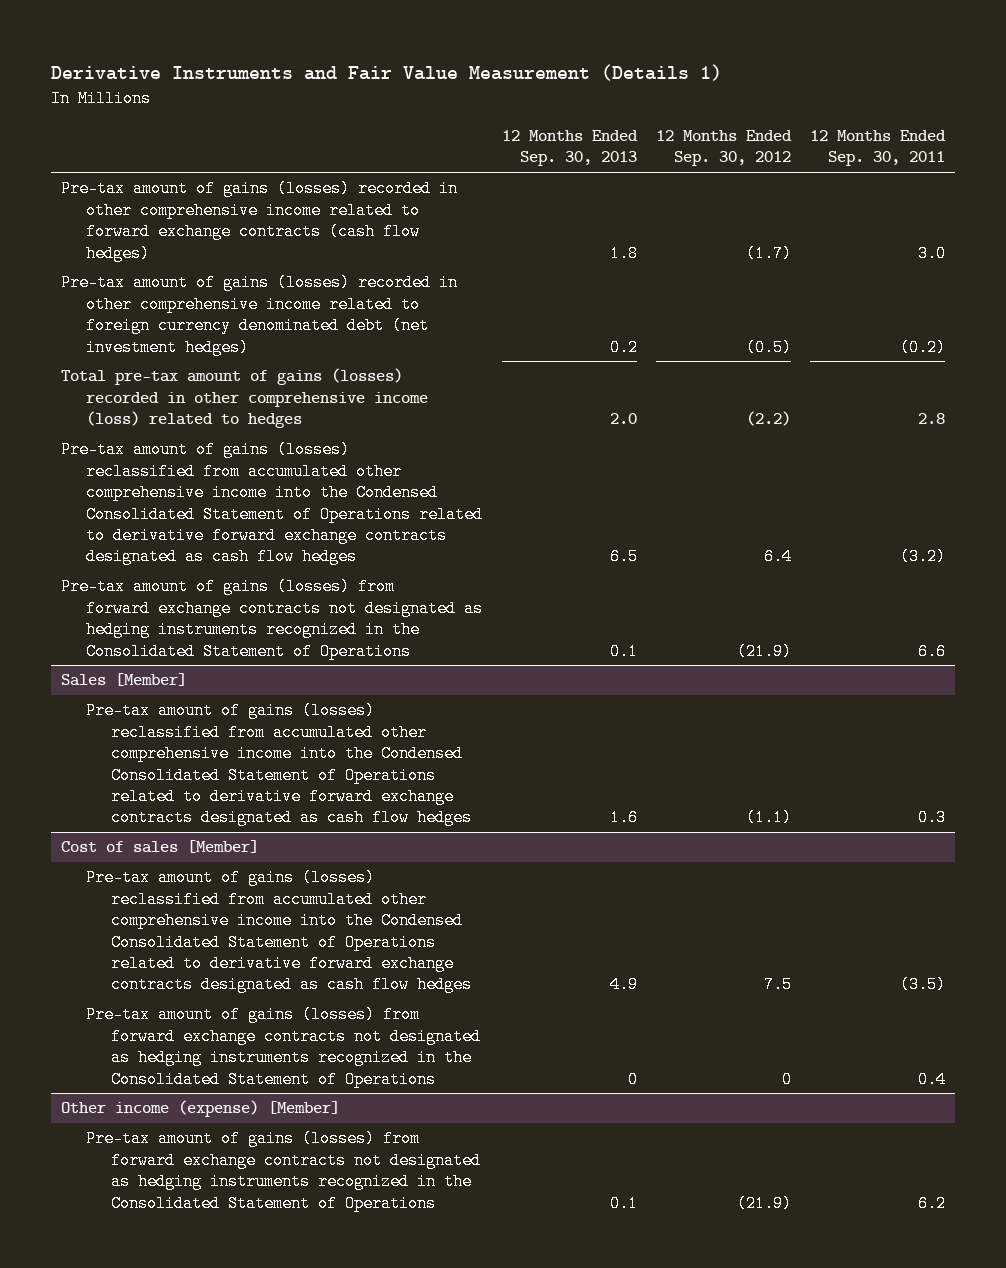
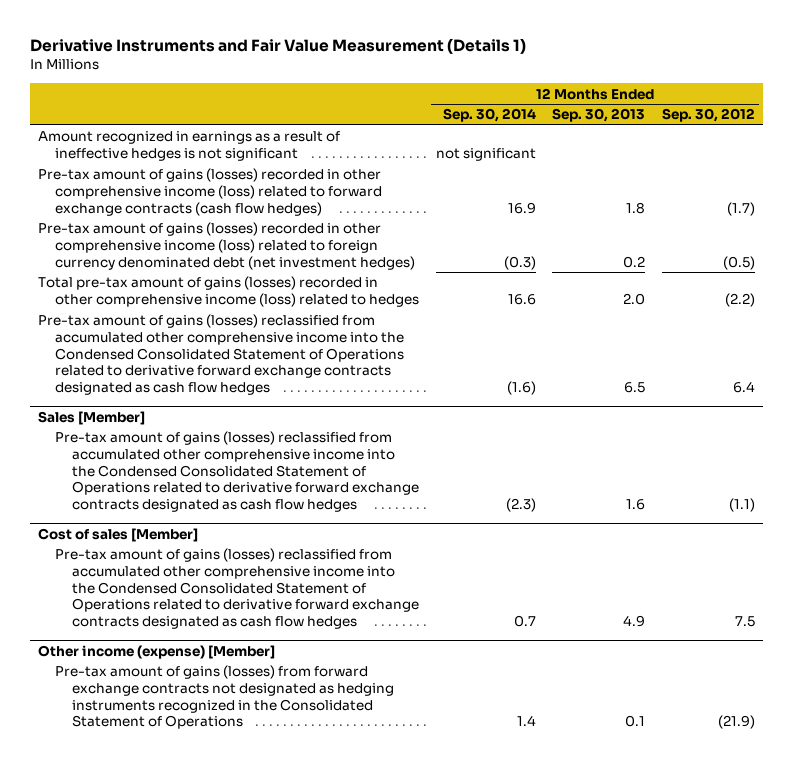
[810,130,947,167] 12 Months Ended Sep. 30, 2011 -> none
none -> [442,108,536,123] Sep. 30, 2014
none -> [38,131,341,162] Amount recognized in earnings as a result of ineffective hedges is not significant
[60,180,458,262] Pre-tax amount of gains (losses) recorded in other comprehensive income related to forward exchange contracts (cash flow hedges) -> [38,168,383,216] Pre-tax amount of gains (losses) recorded in other comprehensive income (loss) related to forward exchange contracts (cash flow hedges)
[60,274,458,356] Pre-tax amount of gains (losses) recorded in other comprehensive income related to foreign currency denominated debt (net investment hedges) -> [38,222,416,270] Pre-tax amount of gains (losses) recorded in other comprehensive income (loss) related to foreign currency denominated debt (net investment hedges)
[60,578,484,660] Pre-tax amount of gains (losses) from forward exchange contracts not designated as hedging instruments recognized in the Consolidated Statement of Operations -> none
[86,1006,482,1088] Pre-tax amount of gains (losses) from forward exchange contracts not designated as hedging instruments recognized in the Consolidated Statement of Operations -> none

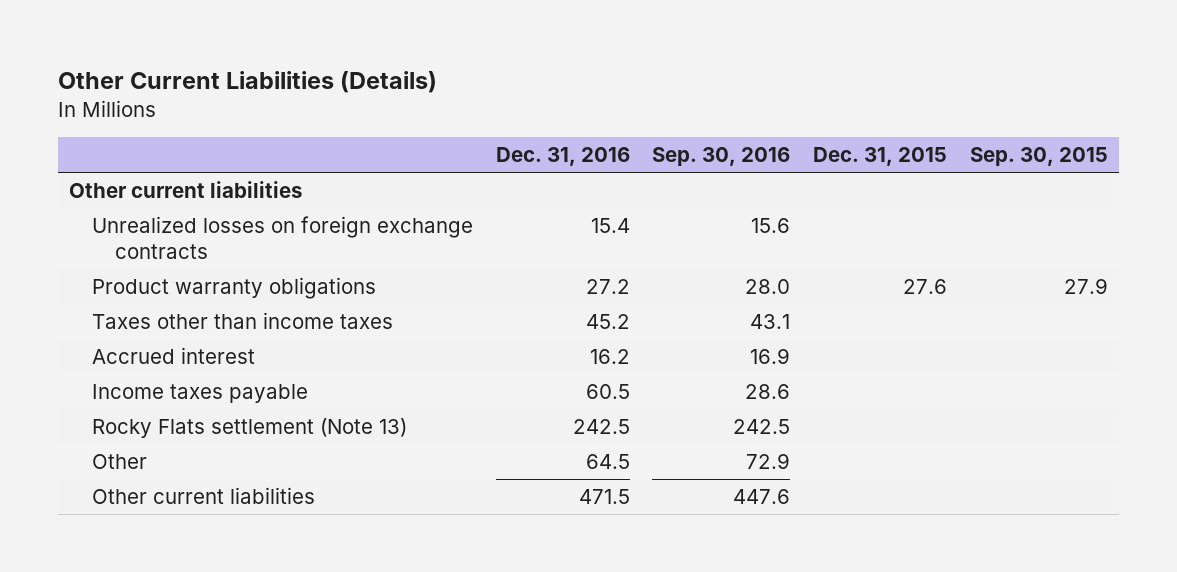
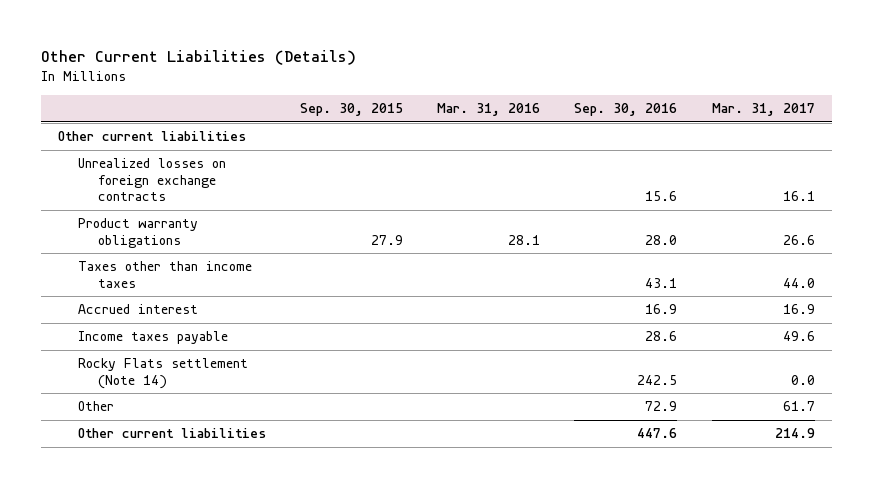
[495,147,630,167] Dec. 31, 2016 -> none
[813,147,948,167] Dec. 31, 2015 -> none
none -> [437,103,541,117] Mar. 31, 2016
none -> [711,103,815,117] Mar. 31, 2017
[91,418,407,439] Rocky Flats settlement (Note 13) -> [78,358,249,389] Rocky Flats settlement (Note 14)

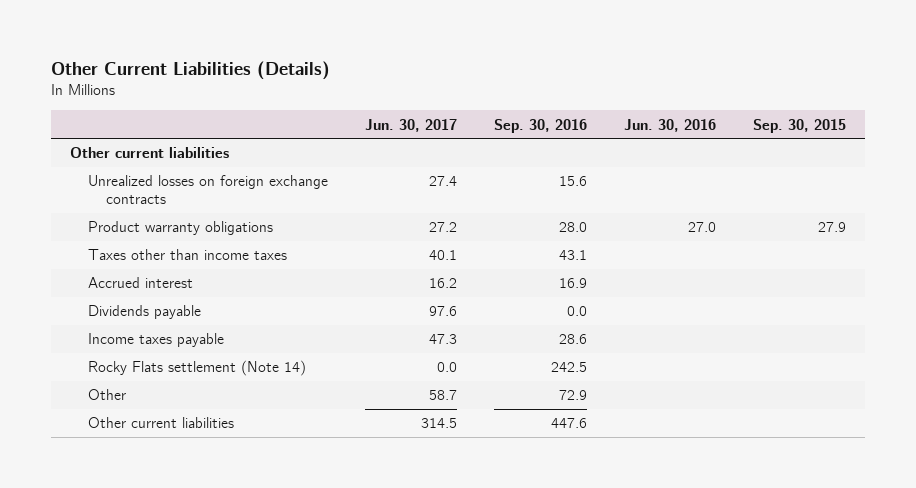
[437,103,541,117] Mar. 31, 2016 -> none
[711,103,815,117] Mar. 31, 2017 -> none
none -> [365,118,458,132] Jun. 30, 2017
none -> [624,118,717,132] Jun. 30, 2016
none -> [88,305,202,320] Dividends payable

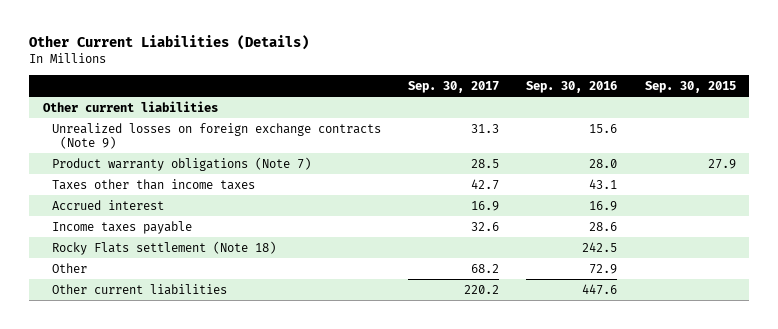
[365,118,458,132] Jun. 30, 2017 -> none
[624,118,717,132] Jun. 30, 2016 -> none
none -> [407,80,499,93] Sep. 30, 2017
[88,175,329,205] Unrealized losses on foreign exchange contracts -> [51,122,381,149] Unrealized losses on foreign exchange contracts (Note 9)
[88,221,274,236] Product warranty obligations -> [51,156,311,171] Product warranty obligations (Note 7)
[88,305,202,320] Dividends payable -> none
[88,360,307,377] Rocky Flats settlement (Note 14) -> [51,240,276,255] Rocky Flats settlement (Note 18)

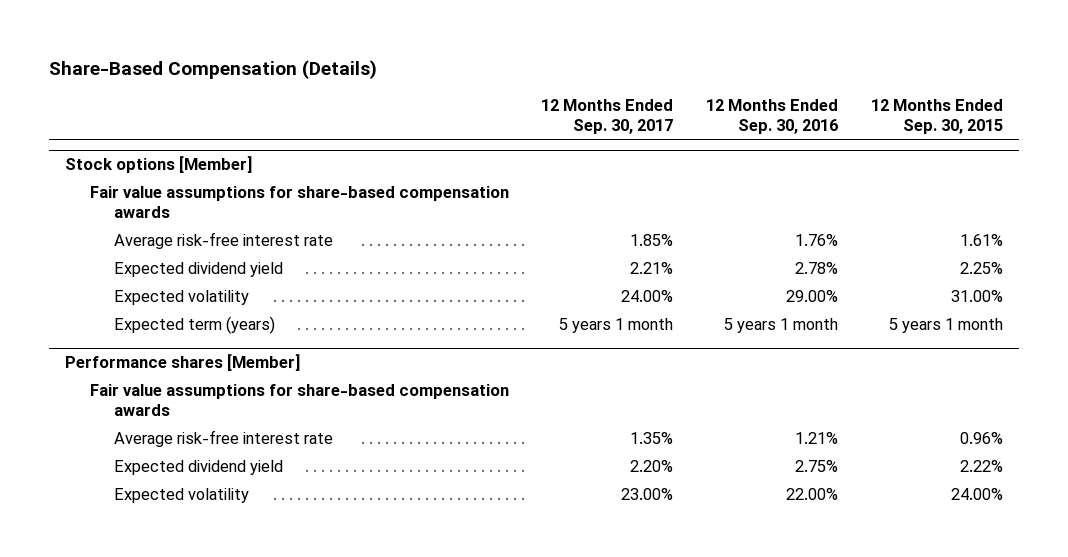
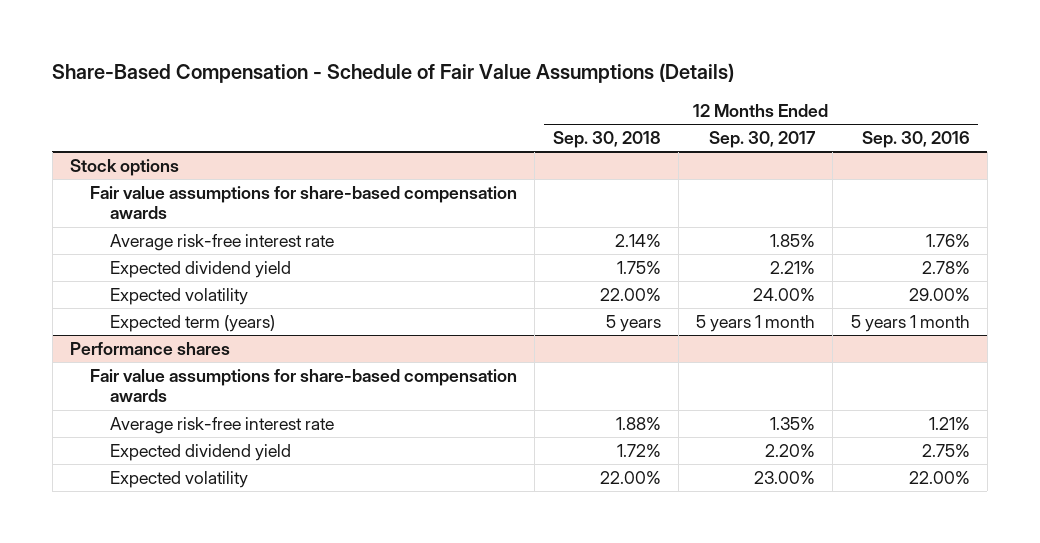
[48,59,377,79] Share-Based Compensation (Details) -> [52,63,735,84] Share-Based Compensation - Schedule of Fair Value Assumptions (Details)
[870,98,1003,134] 12 Months Ended Sep. 30, 2015 -> none
none -> [552,131,661,149] Sep. 30, 2018
[65,155,254,173] Stock options [Member] -> [69,158,179,176] Stock options
[65,353,302,371] Performance shares [Member] -> [69,341,230,355] Performance shares

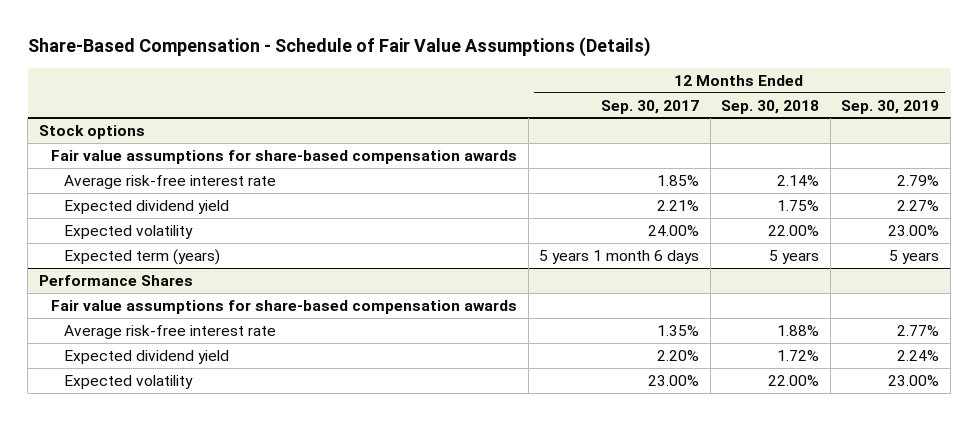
[861,131,970,149] Sep. 30, 2016 -> none
none -> [841,99,940,114] Sep. 30, 2019
[696,314,816,332] 5 years 1 month -> [539,250,700,265] 5 years 1 month 6 days
[69,341,230,355] Performance shares -> [38,275,193,287] Performance Shares

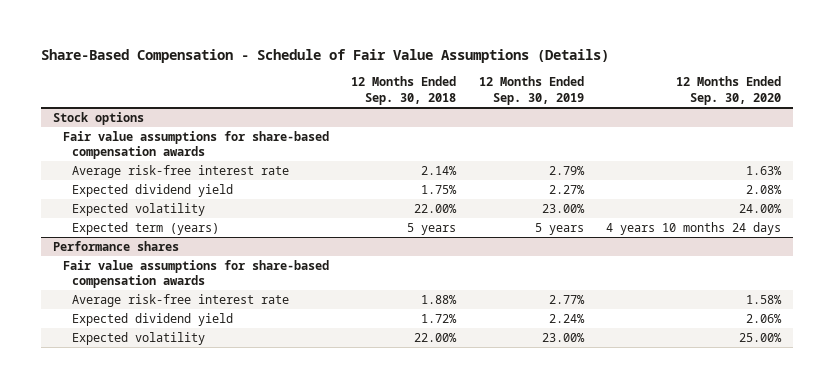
[601,99,700,114] Sep. 30, 2017 -> none
none -> [676,76,782,106] 12 Months Ended Sep. 30, 2020
[38,275,193,287] Performance Shares -> [52,240,179,251] Performance shares

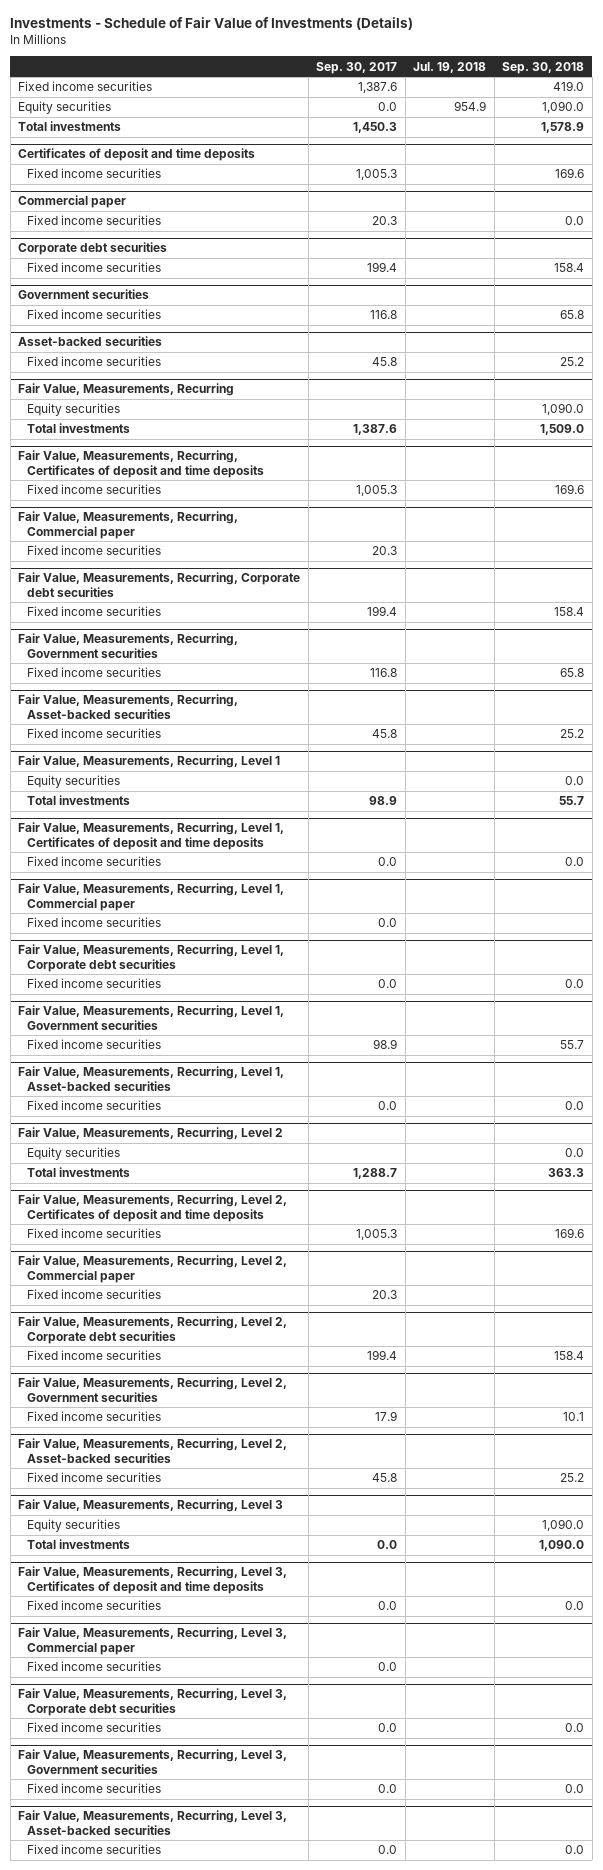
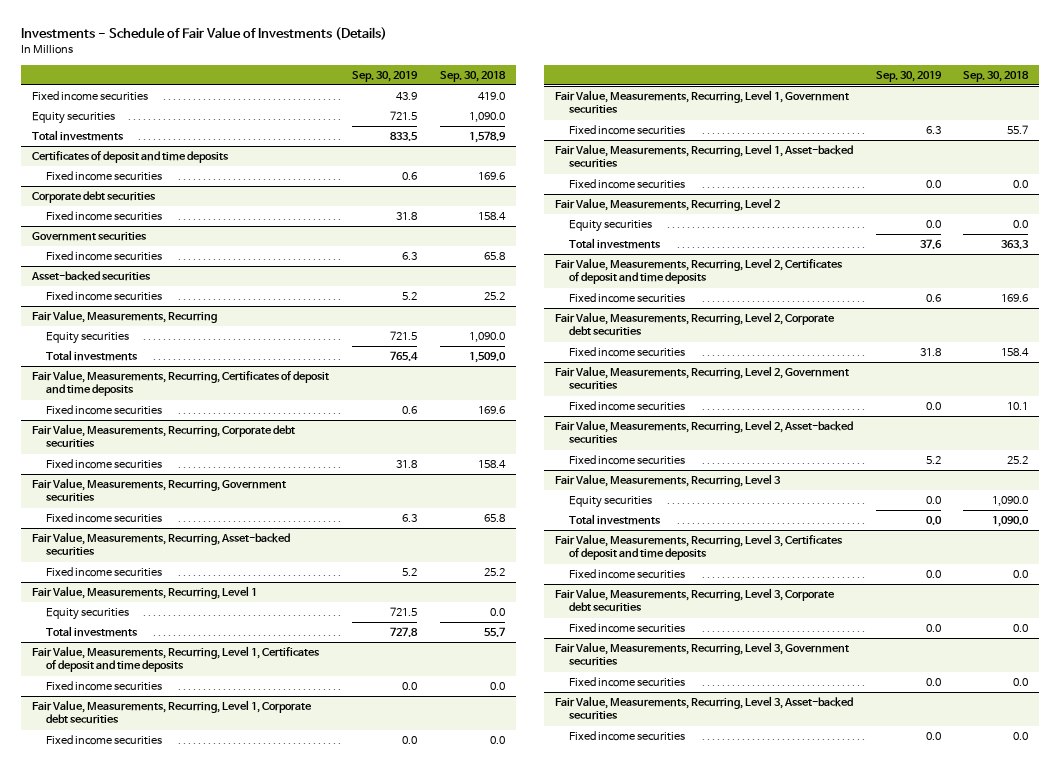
[316,61,398,74] Sep. 30, 2017 -> none
[413,61,487,73] Jul. 19, 2018 -> none
none -> [352,70,419,82] Sep. 30, 2019
[18,195,127,209] Commercial paper -> none
[26,215,161,226] Fixed income securities -> none
[18,511,239,539] Fair Value, Measurements, Recurring, Commercial paper -> none
[26,545,161,556] Fixed income securities -> none
[18,883,285,911] Fair Value, Measurements, Recurring, Level 1, Commercial paper -> none
[26,917,161,928] Fixed income securities -> none
[18,1255,288,1283] Fair Value, Measurements, Recurring, Level 2, Commercial paper -> none
[26,1289,161,1300] Fixed income securities -> none
[18,1627,288,1655] Fair Value, Measurements, Recurring, Level 3, Commercial paper -> none
[26,1661,161,1672] Fixed income securities -> none

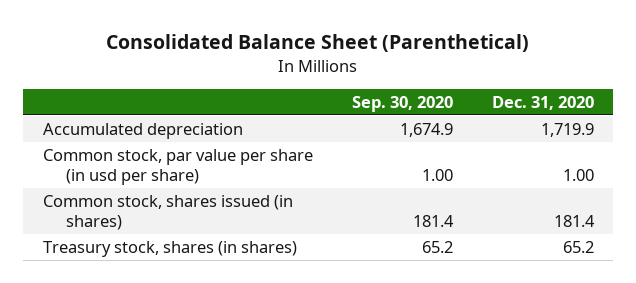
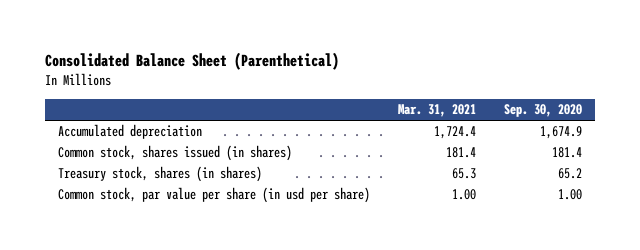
[491,95,594,110] Dec. 31, 2020 -> none
none -> [398,104,477,118] Mar. 31, 2021
[42,149,313,185] Common stock, par value per share (in usd per share) -> [58,187,371,204] Common stock, par value per share (in usd per share)

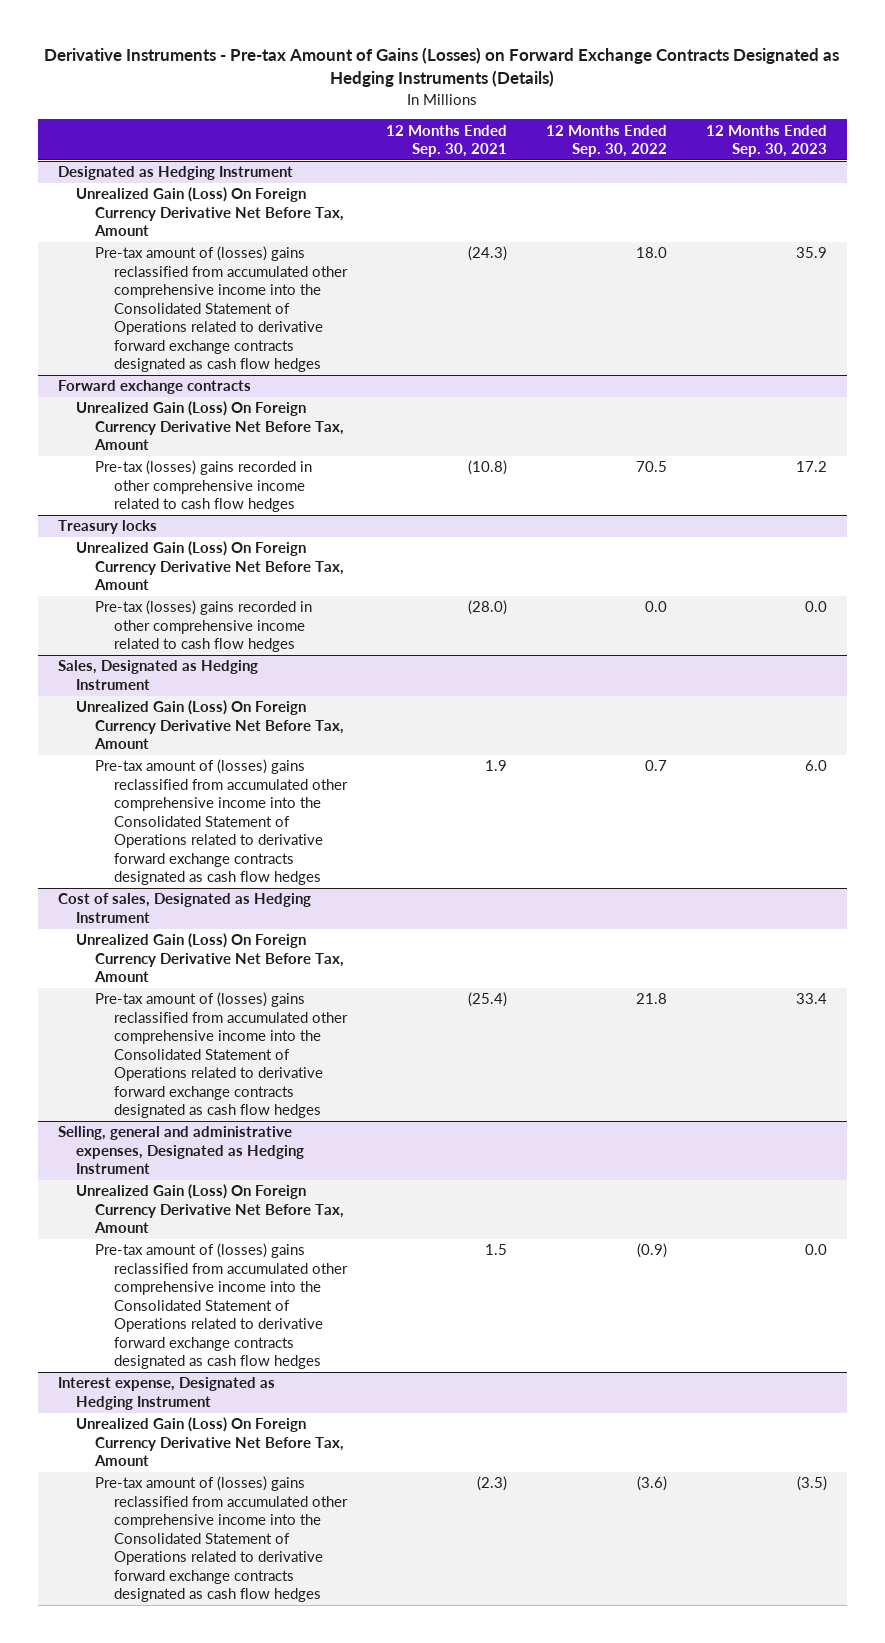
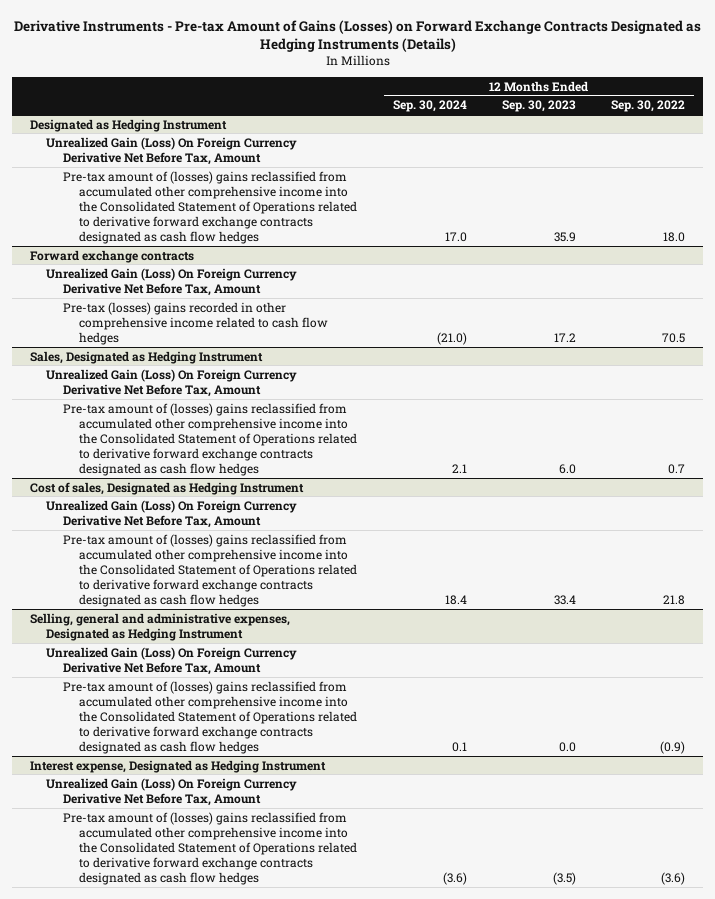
[385,124,507,158] 12 Months Ended Sep. 30, 2021 -> none
none -> [392,100,467,113] Sep. 30, 2024
[57,520,157,535] Treasury locks -> none
[76,541,344,591] Unrealized Gain (Loss) On Foreign Currency Derivative Net Before Tax, Amount -> none
[94,600,312,653] Pre-tax (losses) gains recorded in other comprehensive income related to cash flow hedges -> none

